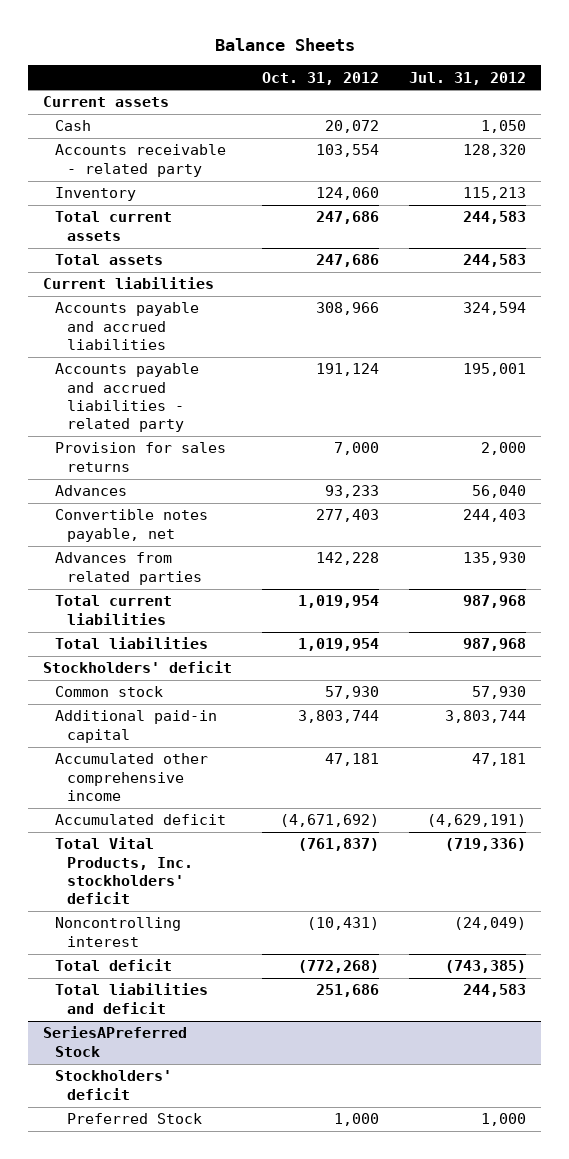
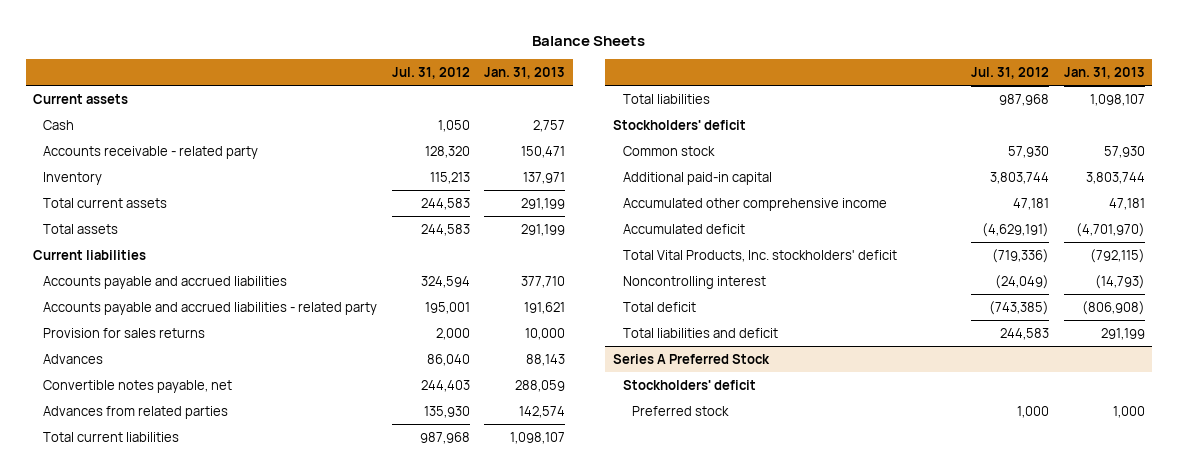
[262,71,380,85] Oct. 31, 2012 -> none
none -> [484,67,566,80] Jan. 31, 2013
[472,485,527,499] 56,040 -> [426,353,470,366] 86,040
[43,1026,188,1057] SeriesAPreferred Stock -> none
none -> [612,353,770,364] Series A Preferred Stock
[66,1113,202,1125] Preferred Stock -> [632,405,730,416] Preferred stock

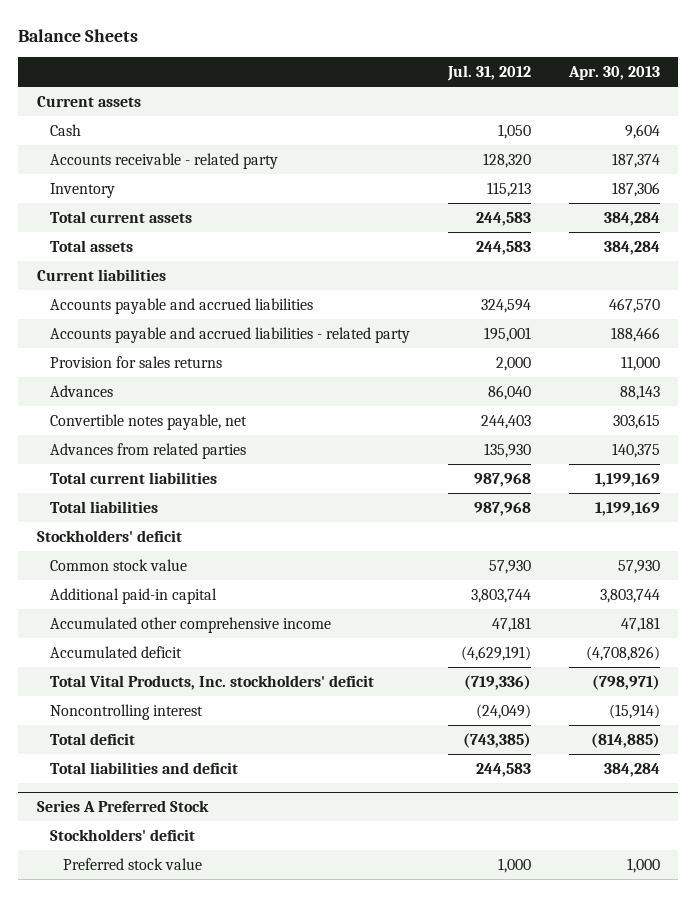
[484,67,566,80] Jan. 31, 2013 -> none
none -> [567,66,660,81] Apr. 30, 2013
[622,145,715,156] Common stock -> [49,558,187,571] Common stock value
[632,405,730,416] Preferred stock -> [62,857,202,870] Preferred stock value

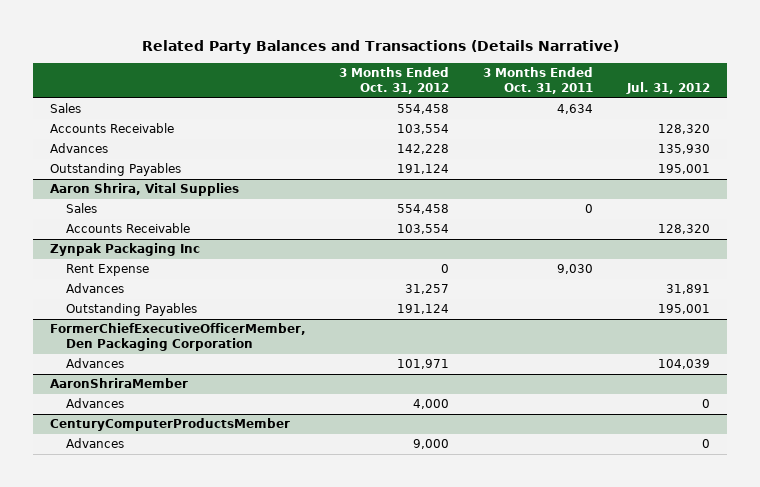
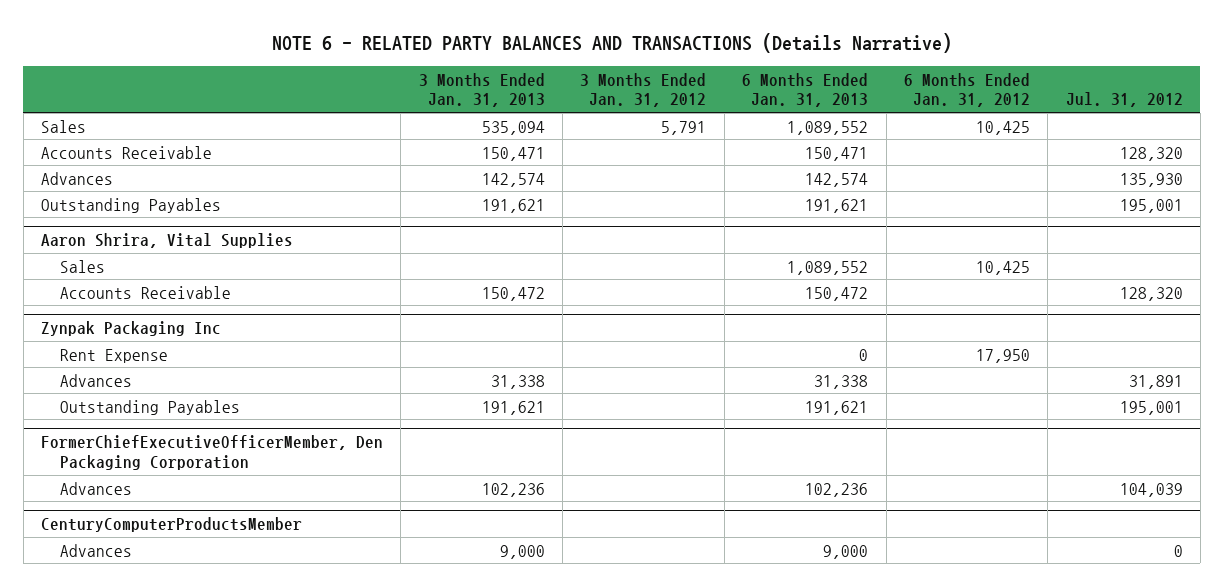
[141,40,619,55] Related Party Balances and Transactions (Details Narrative) -> [271,33,952,54] NOTE 6 - RELATED PARTY BALANCES AND TRANSACTIONS (Details Narrative)
[339,67,450,95] 3 Months Ended Oct. 31, 2012 -> none
[483,67,594,95] 3 Months Ended Oct. 31, 2011 -> none
none -> [418,72,545,108] 3 Months Ended Jan. 31, 2013
none -> [580,72,707,108] 3 Months Ended Jan. 31, 2012
none -> [742,72,869,108] 6 Months Ended Jan. 31, 2013
none -> [903,72,1030,108] 6 Months Ended Jan. 31, 2012
[49,378,188,389] AaronShriraMember -> none
[66,398,125,409] Advances -> none

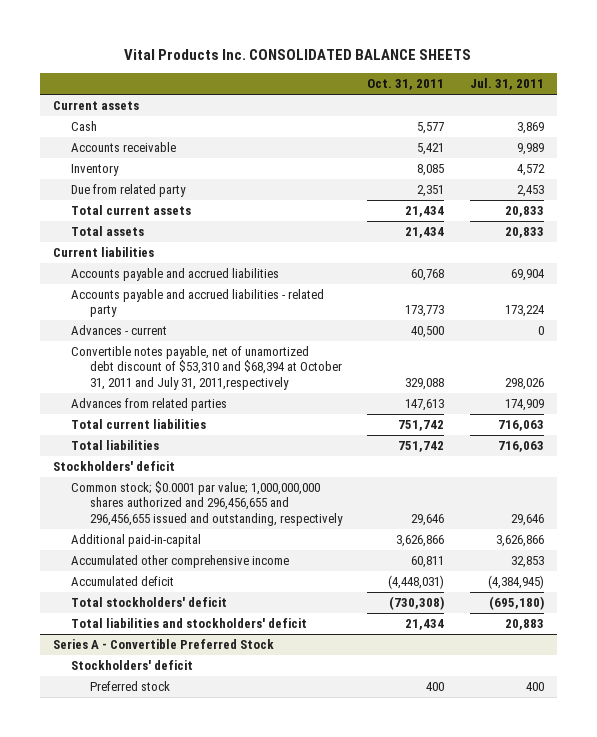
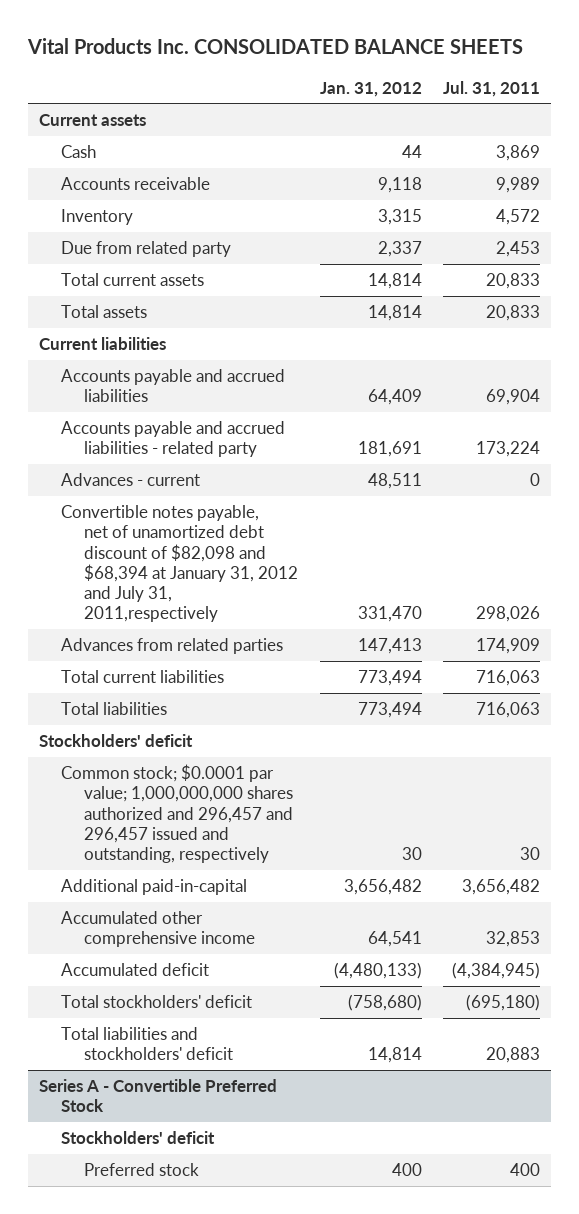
[367,79,445,91] Oct. 31, 2011 -> none
none -> [319,81,422,97] Jan. 31, 2012
[71,346,342,390] Convertible notes payable, net of unamortized debt discount of $53,310 and $68,394 at October 31, 2011 and July 31, 2011,respectively -> [61,505,299,623] Convertible notes payable, net of unamortized debt discount of $82,098 and $68,394 at January 31, 2012 and July 31, 2011,respectively
[71,481,343,526] Common stock; $0.0001 par value; 1,000,000,000 shares authorized and 296,456,655 and 296,456,655 issued and outstanding, respectively -> [61,764,294,863] Common stock; $0.0001 par value; 1,000,000,000 shares authorized and 296,457 and 296,457 issued and outstanding, respectively
[511,513,545,526] 29,646 -> [519,846,540,860] 30
[496,535,545,548] 3,626,866 -> [461,879,540,896] 3,656,482

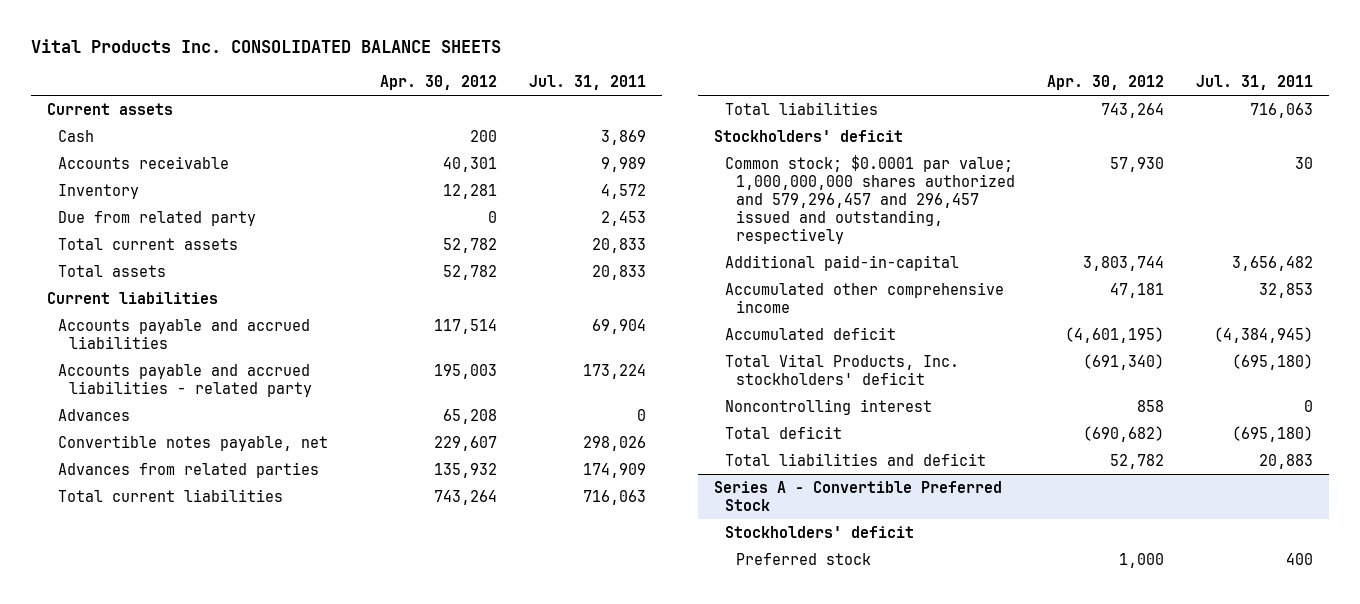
[319,81,422,97] Jan. 31, 2012 -> none
none -> [380,74,498,90] Apr. 30, 2012
[61,473,201,487] Advances - current -> [57,408,130,421] Advances
[61,505,299,623] Convertible notes payable, net of unamortized debt discount of $82,098 and $68,394 at January 31, 2012 and July 31, 2011,respectively -> [57,434,328,451] Convertible notes payable, net
[61,764,294,863] Common stock; $0.0001 par value; 1,000,000,000 shares authorized and 296,457 and 296,457 issued and outstanding, respectively -> [725,154,1016,244] Common stock; $0.0001 par value; 1,000,000,000 shares authorized and 579,296,457 and 296,457 issued and outstanding, respectively
[61,995,253,1009] Total stockholders' deficit -> [725,353,960,385] Total Vital Products, Inc. stockholders' deficit
none -> [725,398,933,415] Noncontrolling interest
none -> [725,425,843,439] Total deficit
[61,1027,234,1061] Total liabilities and stockholders' deficit -> [725,452,987,466] Total liabilities and deficit

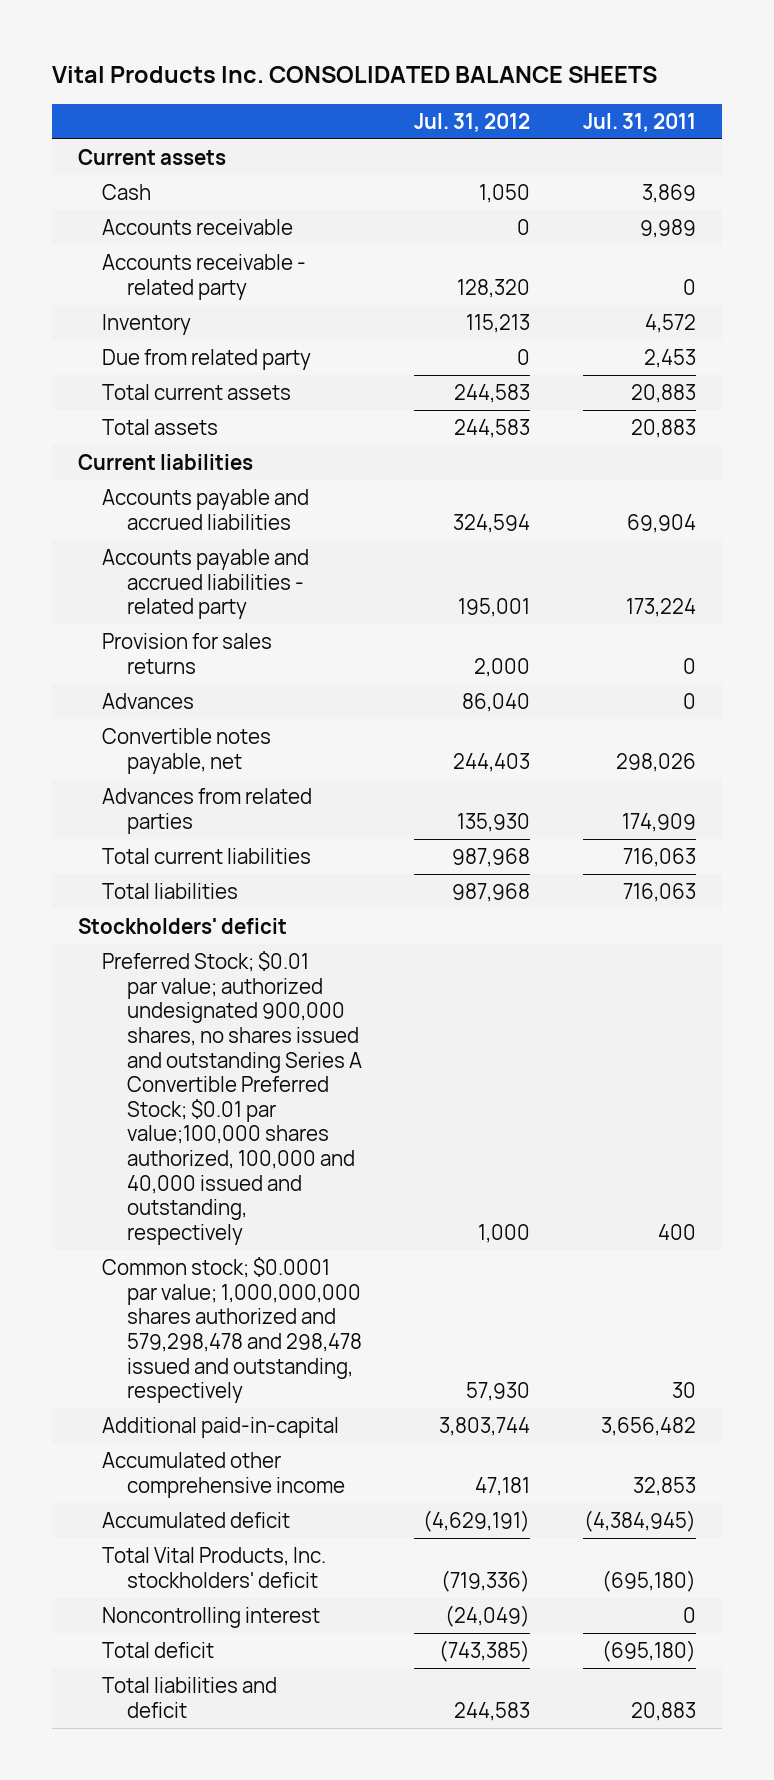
[380,74,498,90] Apr. 30, 2012 -> none
none -> [414,112,531,132] Jul. 31, 2012
none -> [102,253,307,300] Accounts receivable - related party
[591,237,646,253] 20,833 -> [630,383,696,403] 20,883
[591,264,646,280] 20,833 -> [630,418,696,438] 20,883
none -> [102,632,273,674] Provision for sales returns
none -> [102,950,362,1245] Preferred Stock; $0.01 par value; authorized undesignated 900,000 shares, no shares issued and outstanding Series A Convertible Preferred Stock; $0.01 par value;100,000 shares authorized, 100,000 and 40,000 issued and outstanding, respectively
[725,154,1016,244] Common stock; $0.0001 par value; 1,000,000,000 shares authorized and 579,296,457 and 296,457 issued and outstanding, respectively -> [102,1256,362,1404] Common stock; $0.0001 par value; 1,000,000,000 shares authorized and 579,298,478 and 298,478 issued and outstanding, respectively
[714,480,1003,511] Series A - Convertible Preferred Stock -> none
[725,525,915,538] Stockholders' deficit -> none
[736,552,872,565] Preferred stock -> none

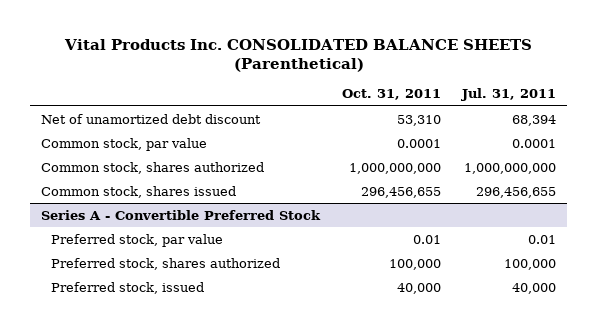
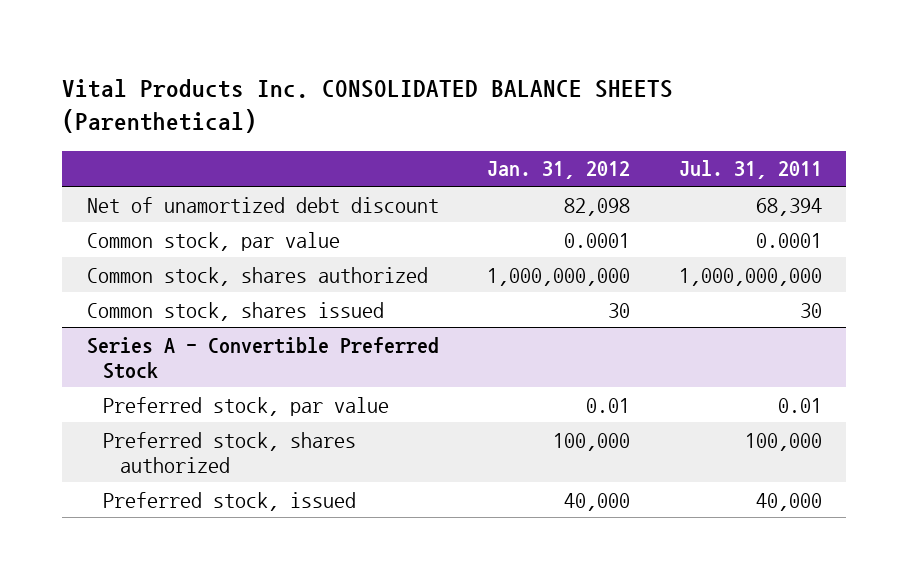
[341,89,441,101] Oct. 31, 2011 -> none
none -> [487,161,631,180] Jan. 31, 2012
[476,186,557,198] 296,456,655 -> [800,302,823,318] 30

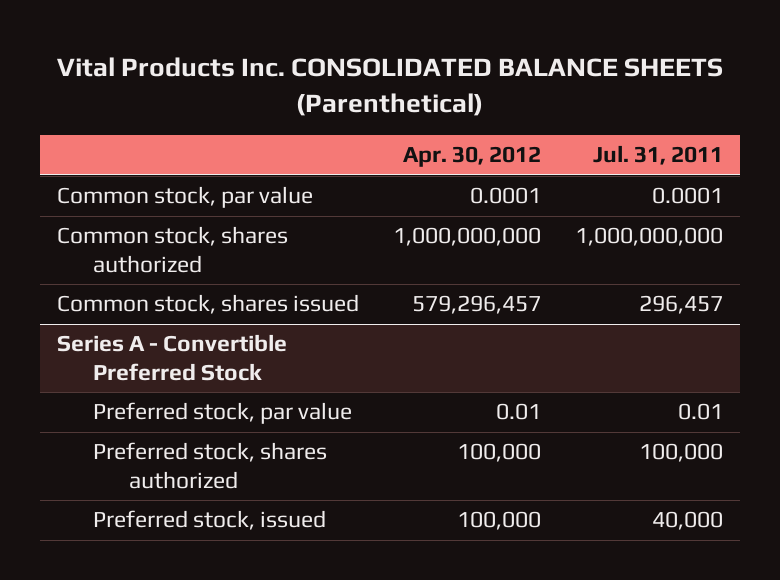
[487,161,631,180] Jan. 31, 2012 -> none
none -> [403,146,542,168] Apr. 30, 2012
[86,196,439,213] Net of unamortized debt discount -> none
[800,302,823,318] 30 -> [638,295,723,315] 296,457

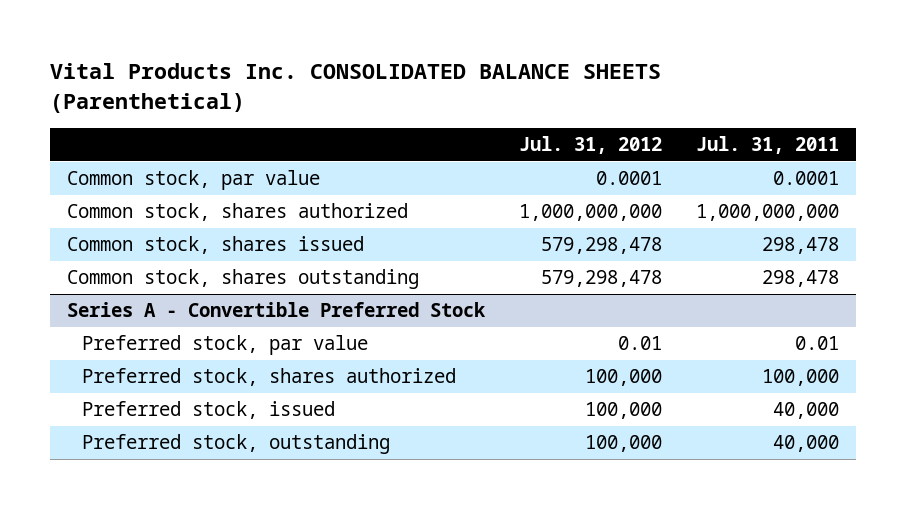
[403,146,542,168] Apr. 30, 2012 -> none
none -> [518,136,662,155] Jul. 31, 2012
[638,295,723,315] 296,457 -> [761,237,839,255] 298,478
none -> [67,269,420,290] Common stock, shares outstanding
none -> [81,434,390,455] Preferred stock, outstanding

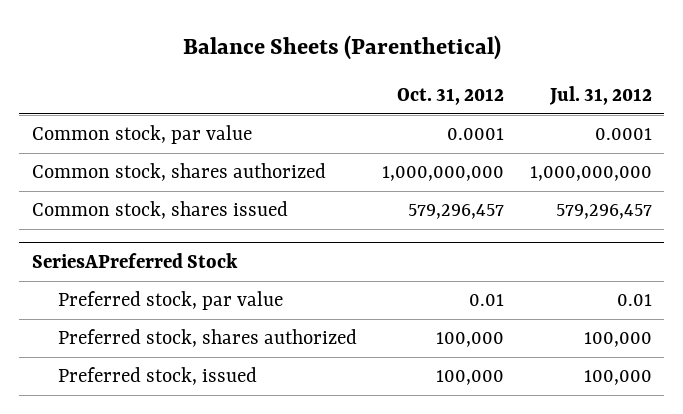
[50,63,662,113] Vital Products Inc. CONSOLIDATED BALANCE SHEETS (Parenthetical) -> [182,34,501,60] Balance Sheets (Parenthetical)
[695,136,839,155] Jul. 31, 2011 -> none
none -> [397,87,505,105] Oct. 31, 2012
[67,269,420,290] Common stock, shares outstanding -> none
[67,302,487,318] Series A - Convertible Preferred Stock -> none
[540,237,662,255] 579,298,478 -> [555,204,652,220] 579,296,457
none -> [31,253,238,269] SeriesAPreferred Stock
[81,434,390,455] Preferred stock, outstanding -> none

